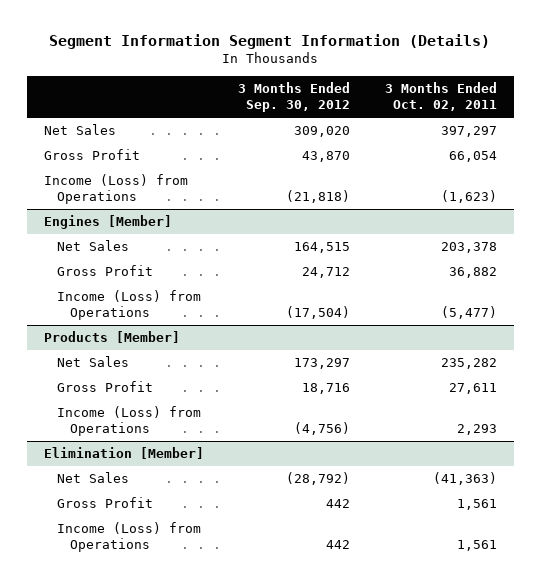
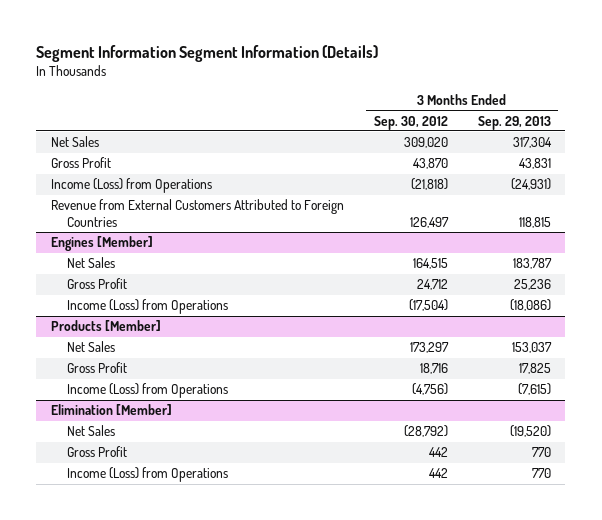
[384,82,497,112] 3 Months Ended Oct. 02, 2011 -> none
none -> [477,115,551,130] Sep. 29, 2013
none -> [51,199,345,227] Revenue from External Customers Attributed to Foreign Countries

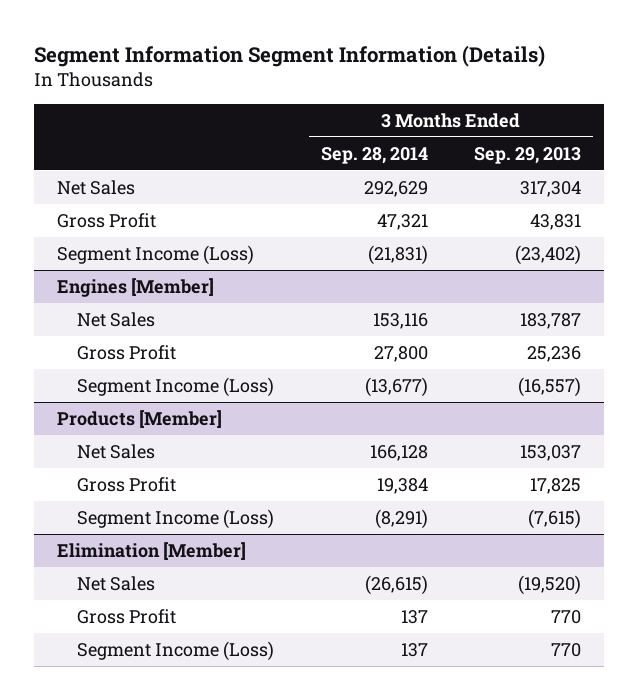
[373,115,448,130] Sep. 30, 2012 -> none
none -> [320,146,428,164] Sep. 28, 2014
[51,178,213,194] Income (Loss) from Operations -> none
[51,199,345,227] Revenue from External Customers Attributed to Foreign Countries -> none
none -> [57,244,255,265] Segment Income (Loss)
[66,299,228,315] Income (Loss) from Operations -> none
none -> [77,376,275,397] Segment Income (Loss)
[66,383,228,399] Income (Loss) from Operations -> [77,508,275,529] Segment Income (Loss)
[66,467,228,483] Income (Loss) from Operations -> none
none -> [77,640,275,661] Segment Income (Loss)

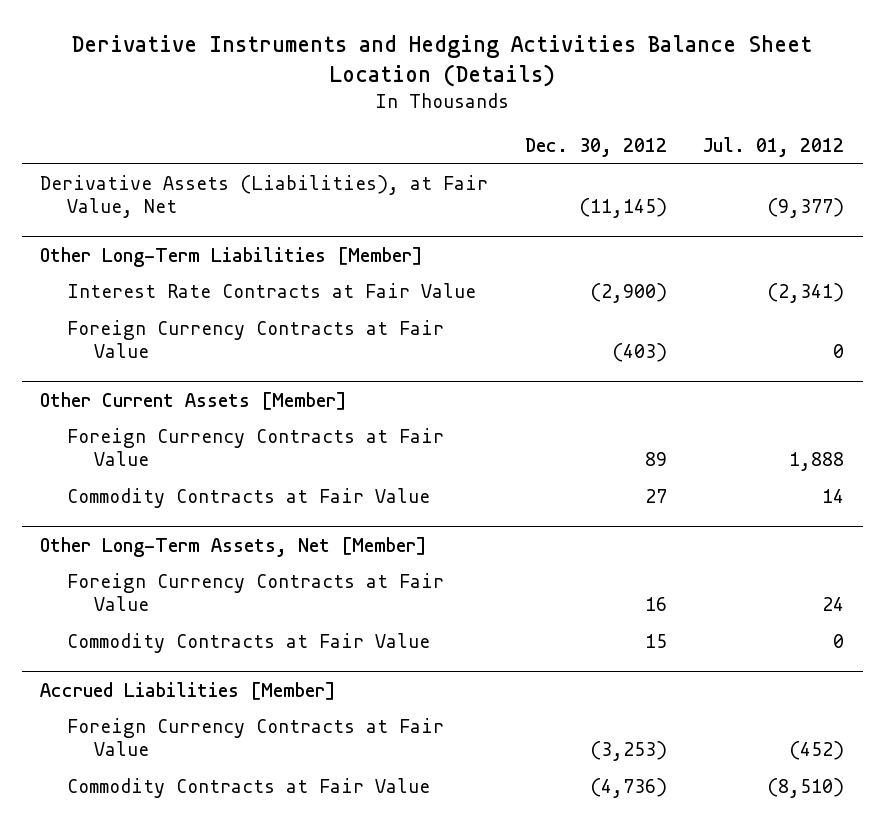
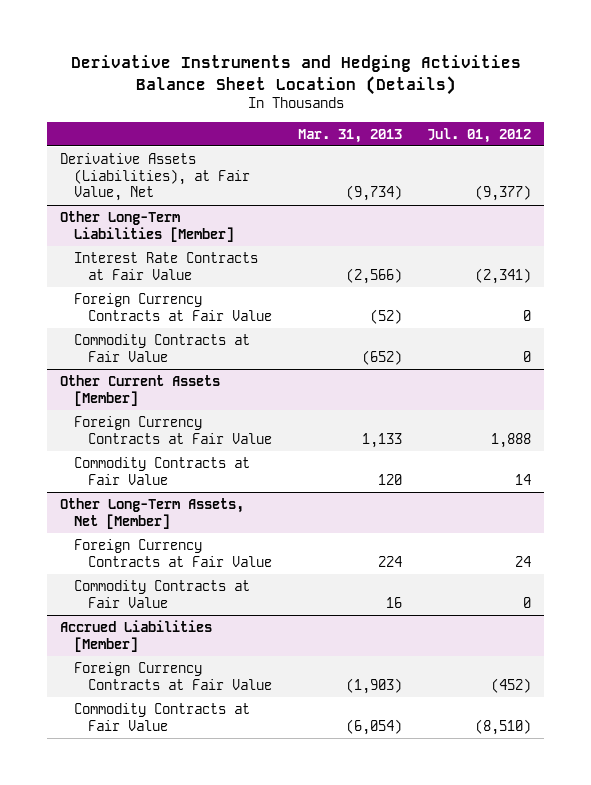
[524,138,667,158] Dec. 30, 2012 -> none
none -> [297,128,402,143] Mar. 31, 2013
none -> [73,333,250,362] Commodity Contracts at Fair Value

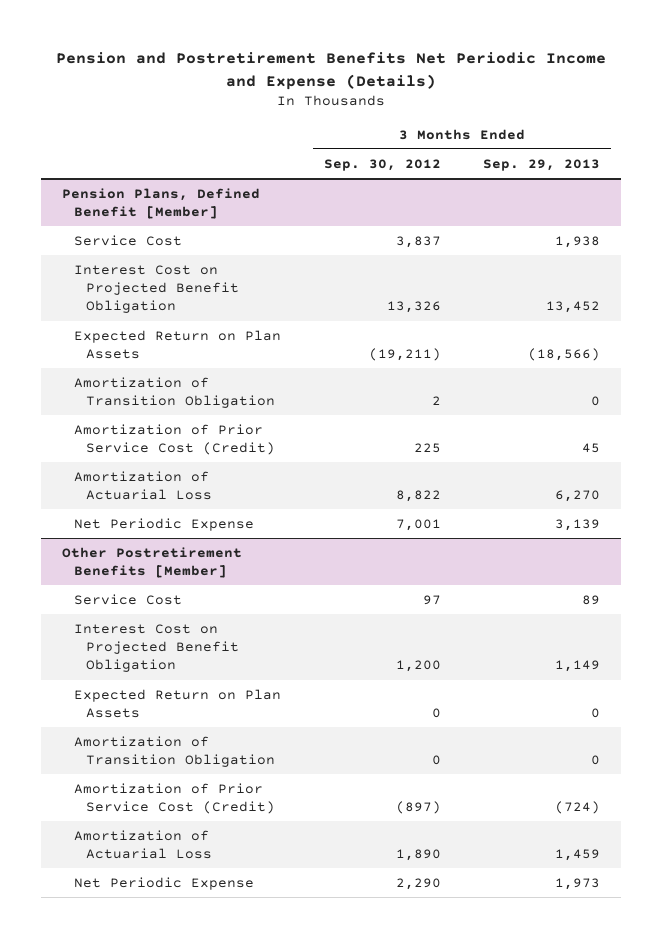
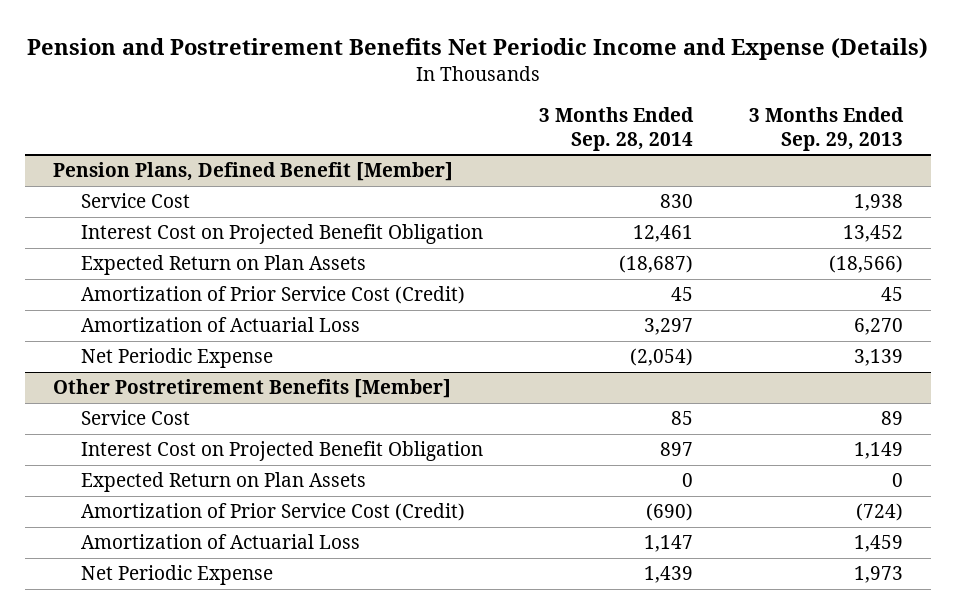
[323,158,441,171] Sep. 30, 2012 -> none
none -> [539,107,695,151] 3 Months Ended Sep. 28, 2014
[73,376,275,409] Amortization of Transition Obligation -> none
[73,735,275,768] Amortization of Transition Obligation -> none

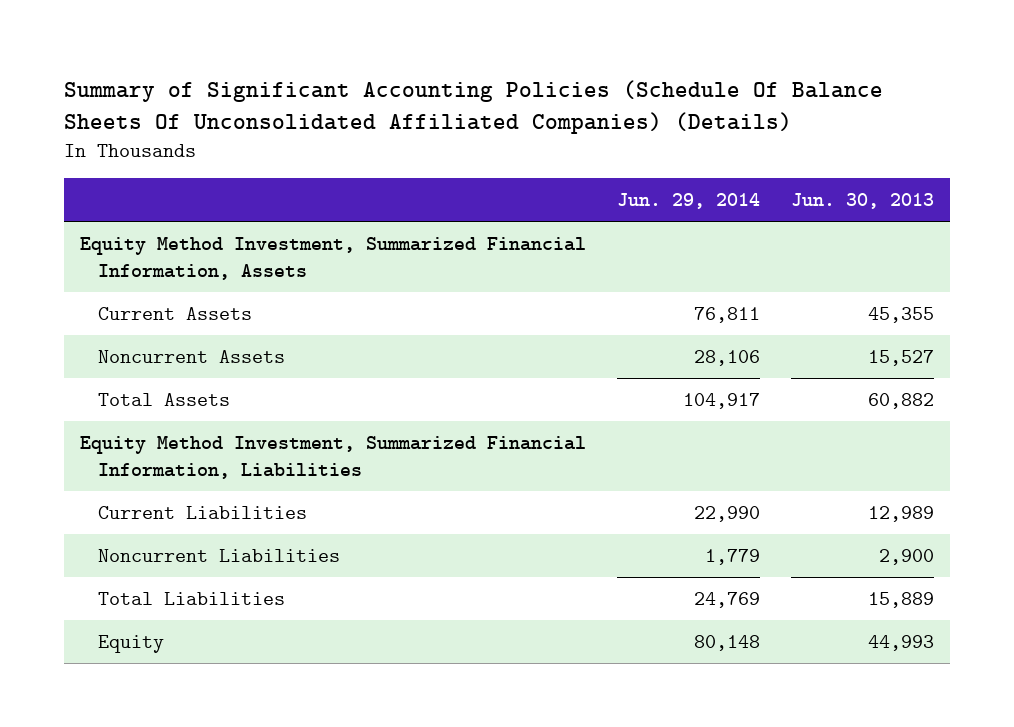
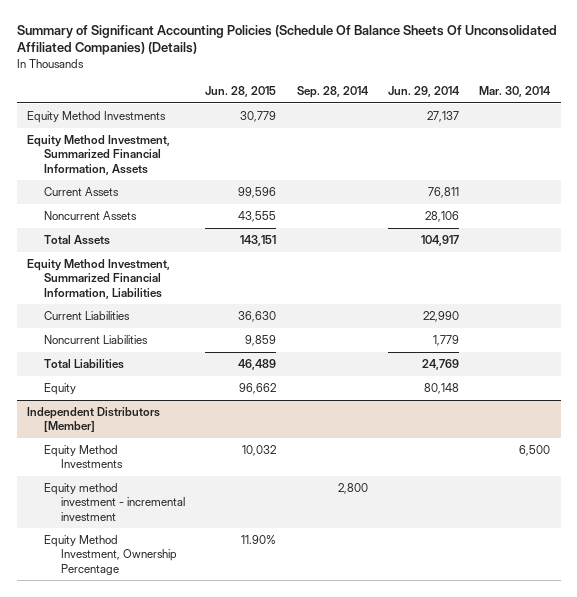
[791,193,935,210] Jun. 30, 2013 -> none
none -> [205,86,277,98] Jun. 28, 2015
none -> [296,86,369,99] Sep. 28, 2014
none -> [479,86,552,98] Mar. 30, 2014
none -> [27,110,167,123] Equity Method Investments
none -> [27,406,161,433] Independent Distributors [Member]
none -> [43,444,123,469] Equity Method Investments
none -> [43,482,185,521] Equity method investment - incremental investment
none -> [43,534,177,575] Equity Method Investment, Ownership Percentage

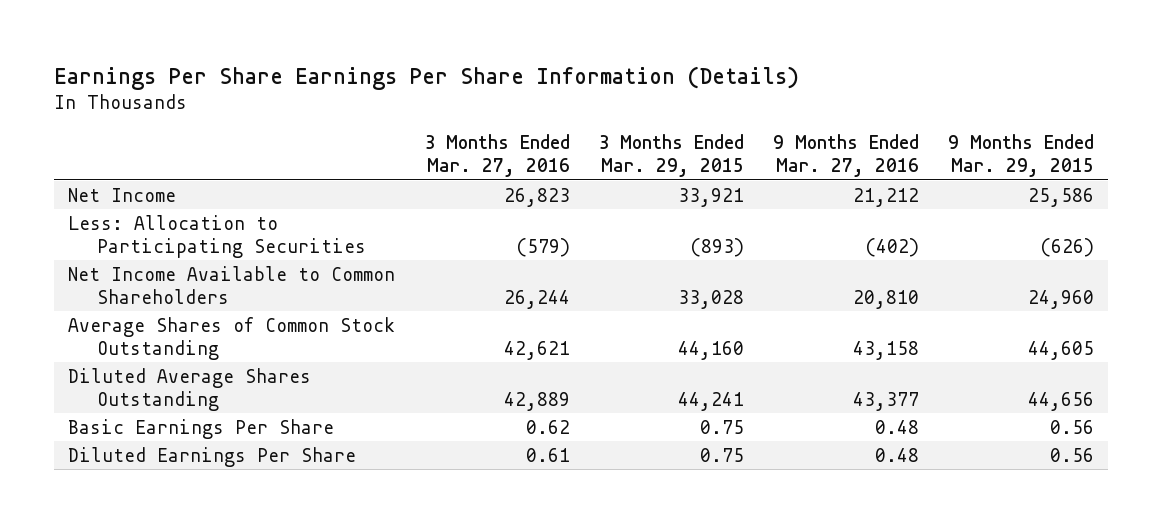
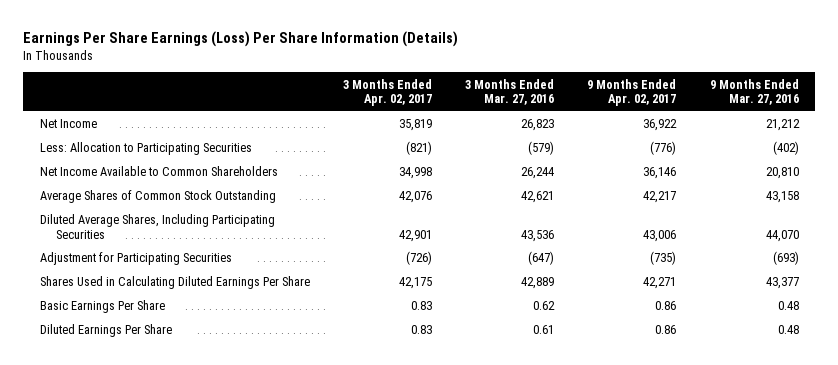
[53,65,799,90] Earnings Per Share Earnings Per Share Information (Details) -> [23,30,459,47] Earnings Per Share Earnings (Loss) Per Share Information (Details)
[598,134,745,178] 3 Months Ended Mar. 29, 2015 -> none
[947,134,1094,178] 9 Months Ended Mar. 29, 2015 -> none
none -> [342,78,432,107] 3 Months Ended Apr. 02, 2017
none -> [587,78,677,107] 9 Months Ended Apr. 02, 2017
none -> [39,214,275,239] Diluted Average Shares, Including Participating Securities
none -> [39,252,232,266] Adjustment for Participating Securities
[68,367,312,411] Diluted Average Shares Outstanding -> [39,276,310,290] Shares Used in Calculating Diluted Earnings Per Share

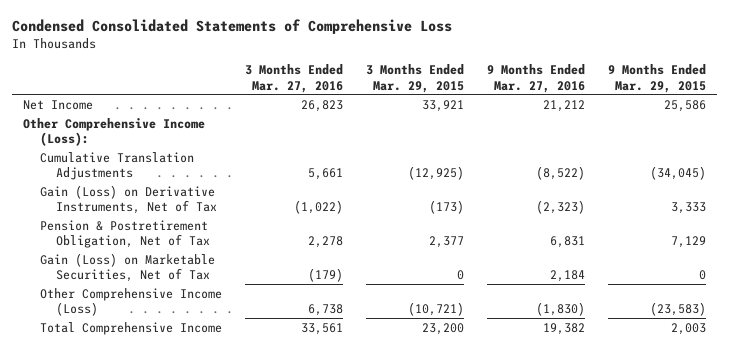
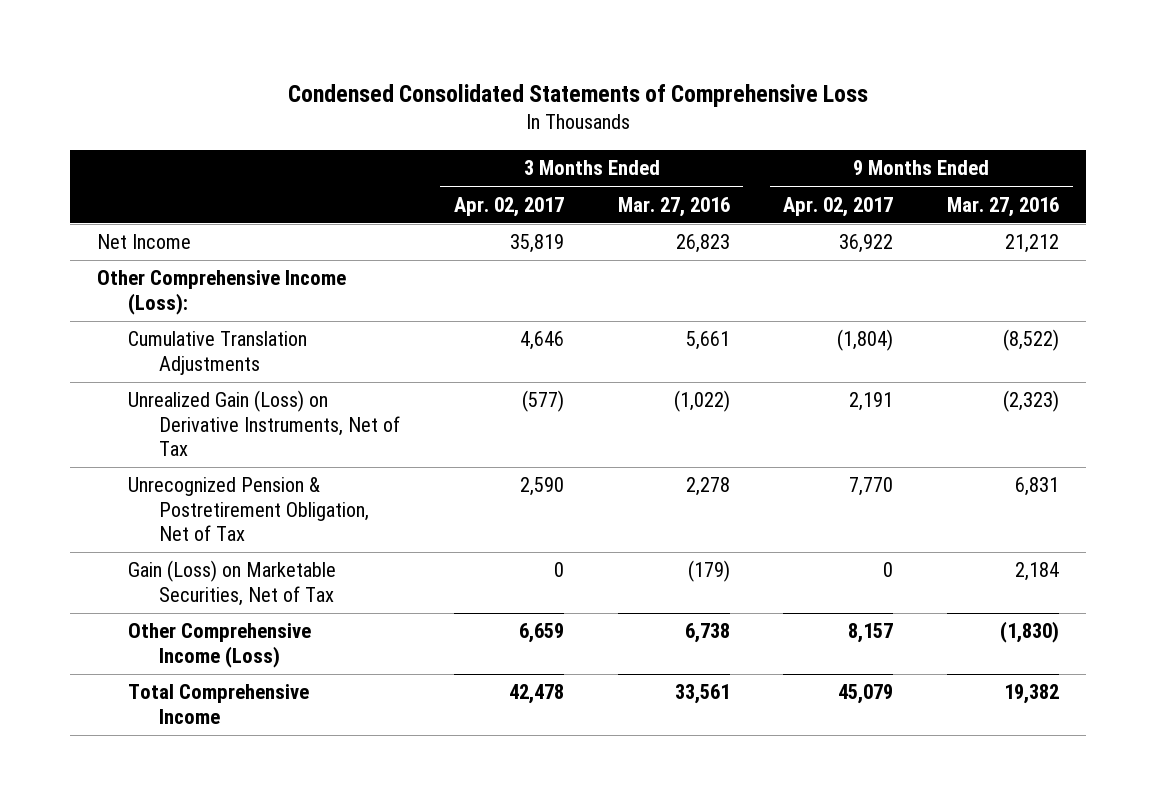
[365,64,464,93] 3 Months Ended Mar. 29, 2015 -> none
[607,64,706,93] 9 Months Ended Mar. 29, 2015 -> none
none -> [453,196,564,217] Apr. 02, 2017
none -> [783,196,894,217] Apr. 02, 2017
[39,184,217,214] Gain (Loss) on Derivative Instruments, Net of Tax -> [127,390,400,457] Unrealized Gain (Loss) on Derivative Instruments, Net of Tax
[39,219,210,248] Pension & Postretirement Obligation, Net of Tax -> [127,477,369,542] Unrecognized Pension & Postretirement Obligation, Net of Tax

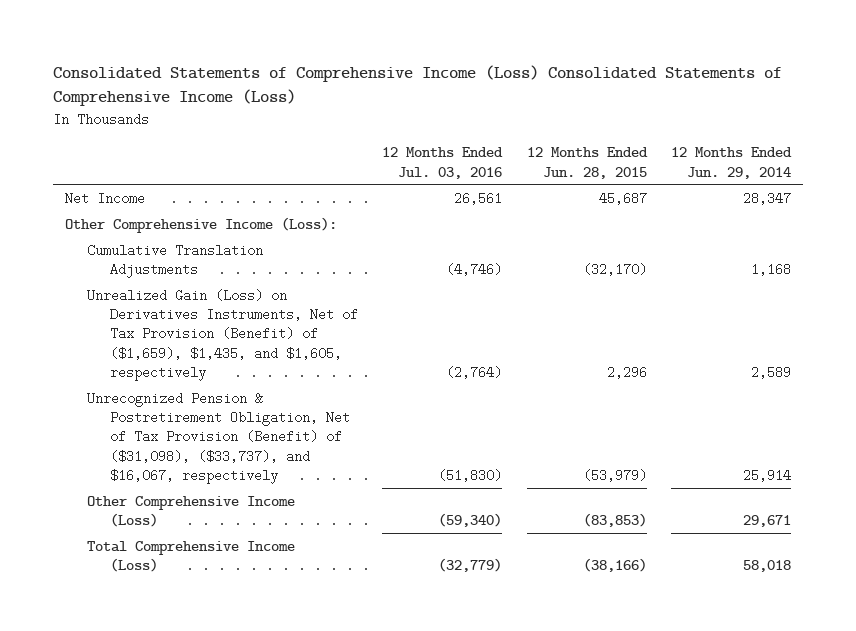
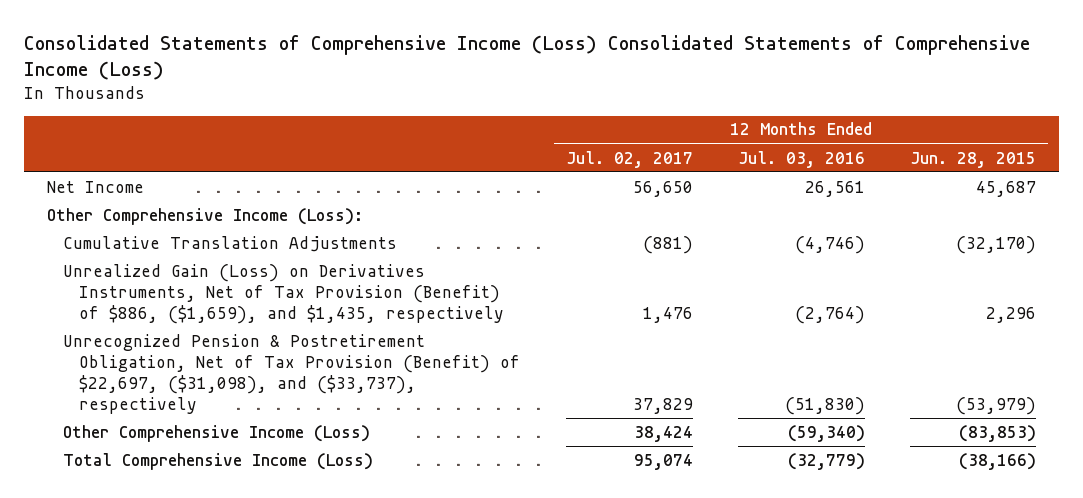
[671,147,793,179] 12 Months Ended Jun. 29, 2014 -> none
none -> [565,150,693,168] Jul. 02, 2017
[87,288,358,382] Unrealized Gain (Loss) on Derivatives Instruments, Net of Tax Provision (Benefit) of ($1,659), $1,435, and $1,605, respectively -> [62,263,505,324] Unrealized Gain (Loss) on Derivatives Instruments, Net of Tax Provision (Benefit) of $886, ($1,659), and $1,435, respectively
[87,391,350,485] Unrecognized Pension & Postretirement Obligation, Net of Tax Provision (Benefit) of ($31,098), ($33,737), and $16,067, respectively -> [62,333,521,414] Unrecognized Pension & Postretirement Obligation, Net of Tax Provision (Benefit) of $22,697, ($31,098), and ($33,737), respectively

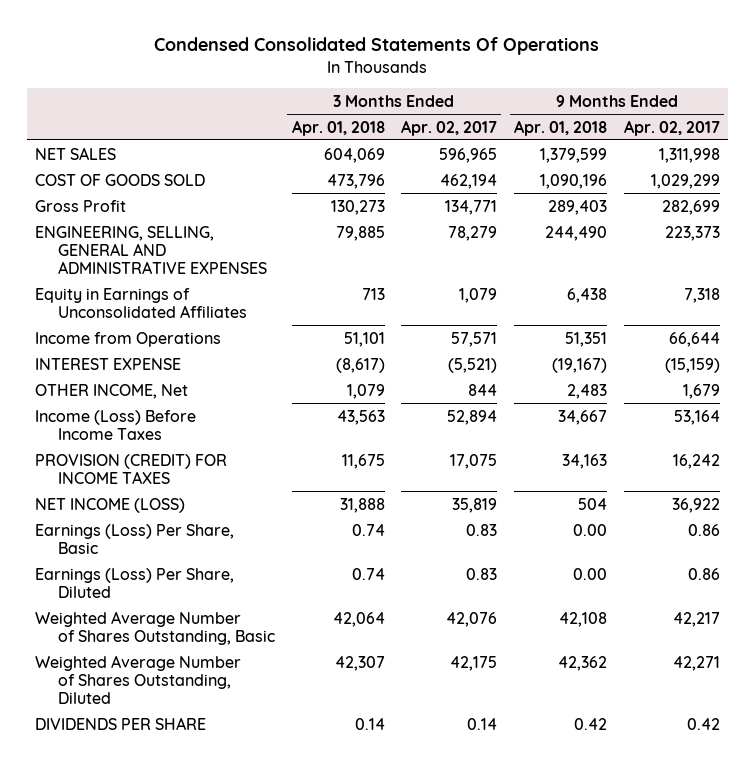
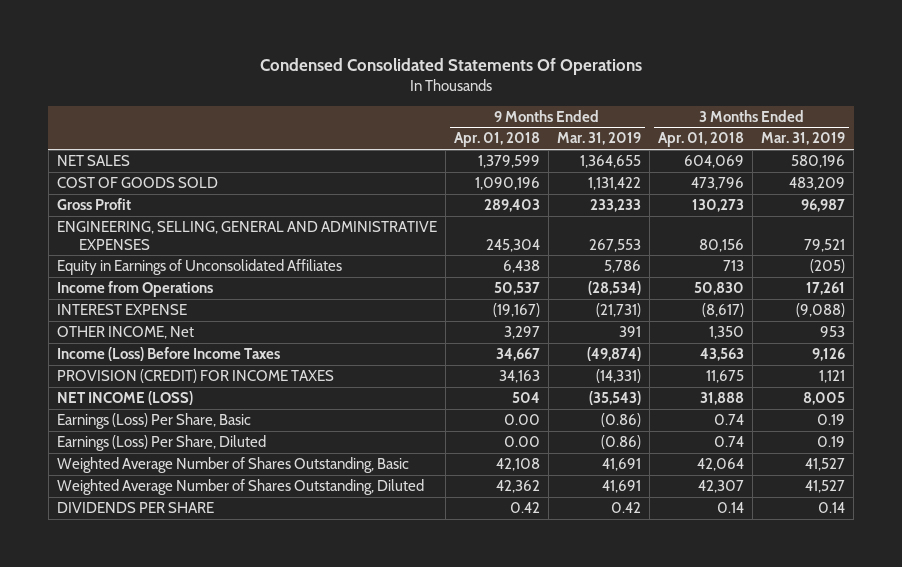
[401,119,498,136] Apr. 02, 2017 -> none
[623,119,720,136] Apr. 02, 2017 -> none
none -> [557,132,642,146] Mar. 31, 2019
none -> [761,132,846,146] Mar. 31, 2019
[335,225,385,241] 79,885 -> [699,238,745,252] 80,156
[544,225,607,241] 244,490 -> [485,238,540,252] 245,304
[343,331,385,347] 51,101 -> [694,281,745,295] 50,830
[564,331,607,347] 51,351 -> [493,281,540,295] 50,537
[346,383,385,399] 1,079 -> [709,325,745,339] 1,350
[566,383,607,399] 2,483 -> [503,325,540,339] 3,297

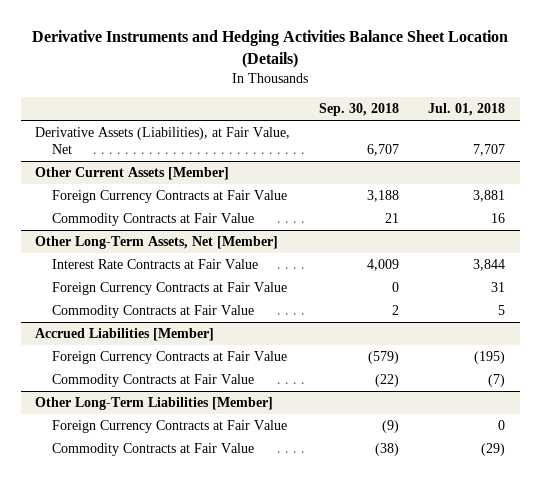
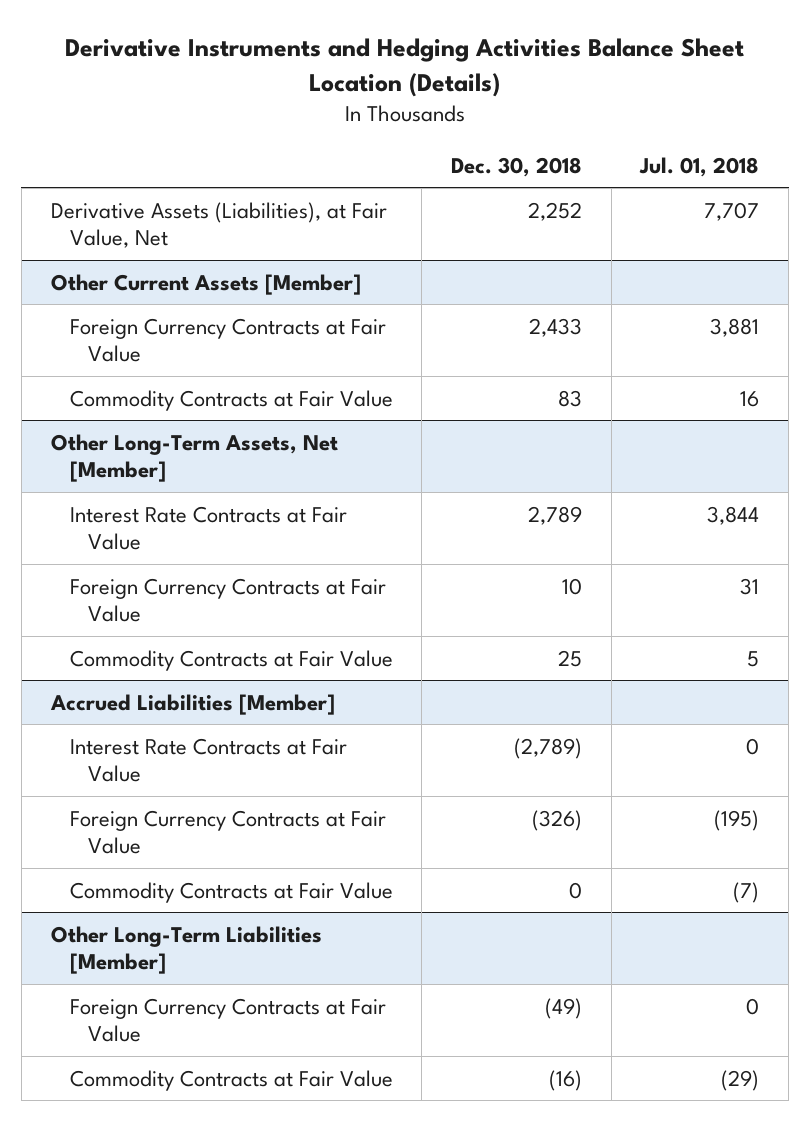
[319,103,400,117] Sep. 30, 2018 -> none
none -> [450,156,582,177] Dec. 30, 2018
none -> [69,737,347,783] Interest Rate Contracts at Fair Value

